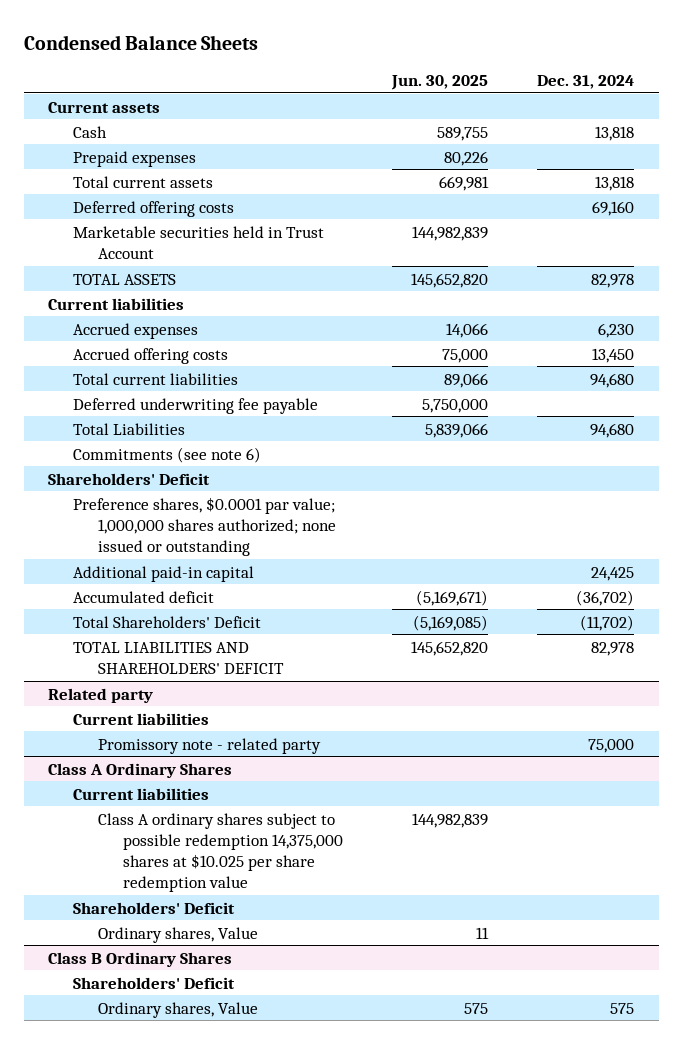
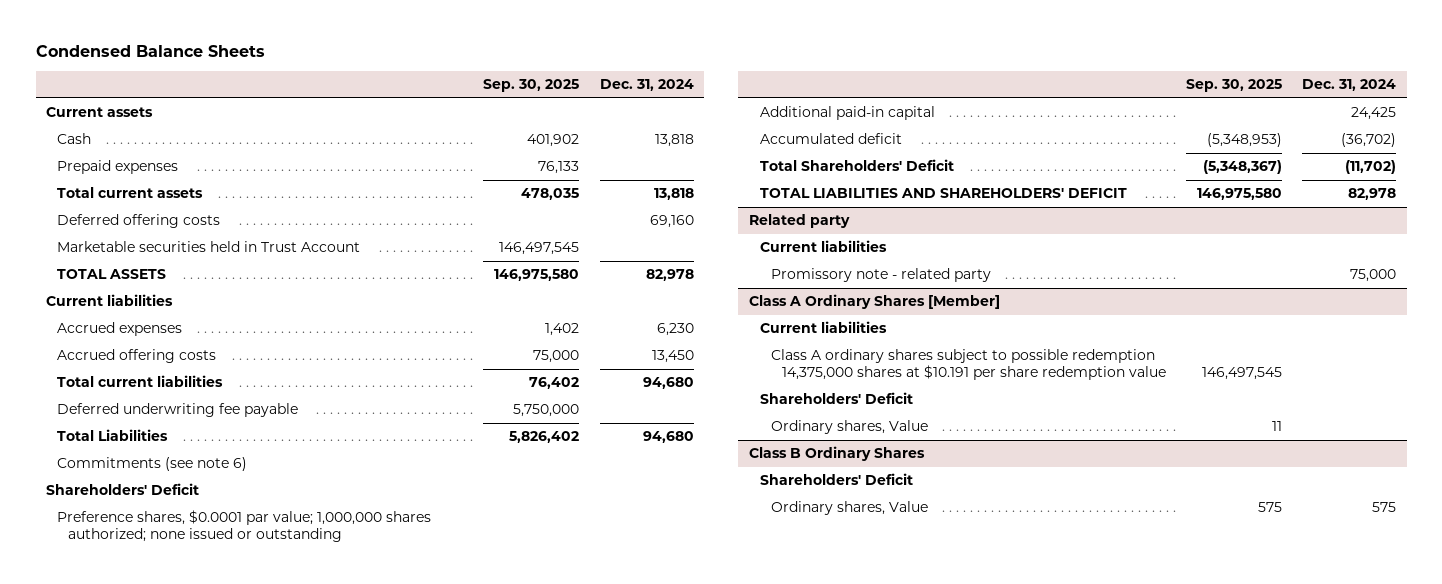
[390,74,488,90] Jun. 30, 2025 -> none
none -> [483,79,580,93] Sep. 30, 2025
[48,762,233,778] Class A Ordinary Shares -> [748,294,1000,310] Class A Ordinary Shares [Member]
[97,812,343,893] Class A ordinary shares subject to possible redemption 14,375,000 shares at $10.025 per share redemption value -> [770,349,1167,381] Class A ordinary shares subject to possible redemption 14,375,000 shares at $10.191 per share redemption value

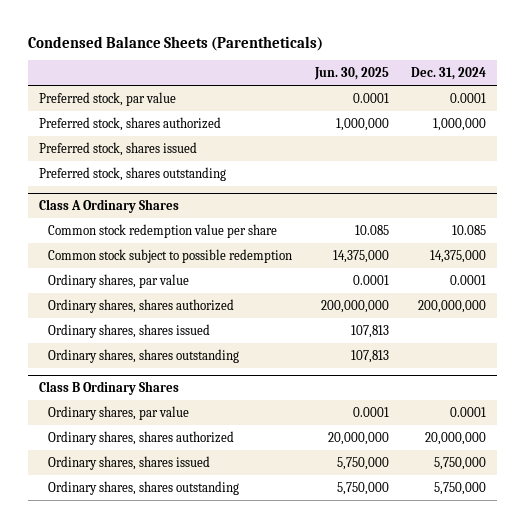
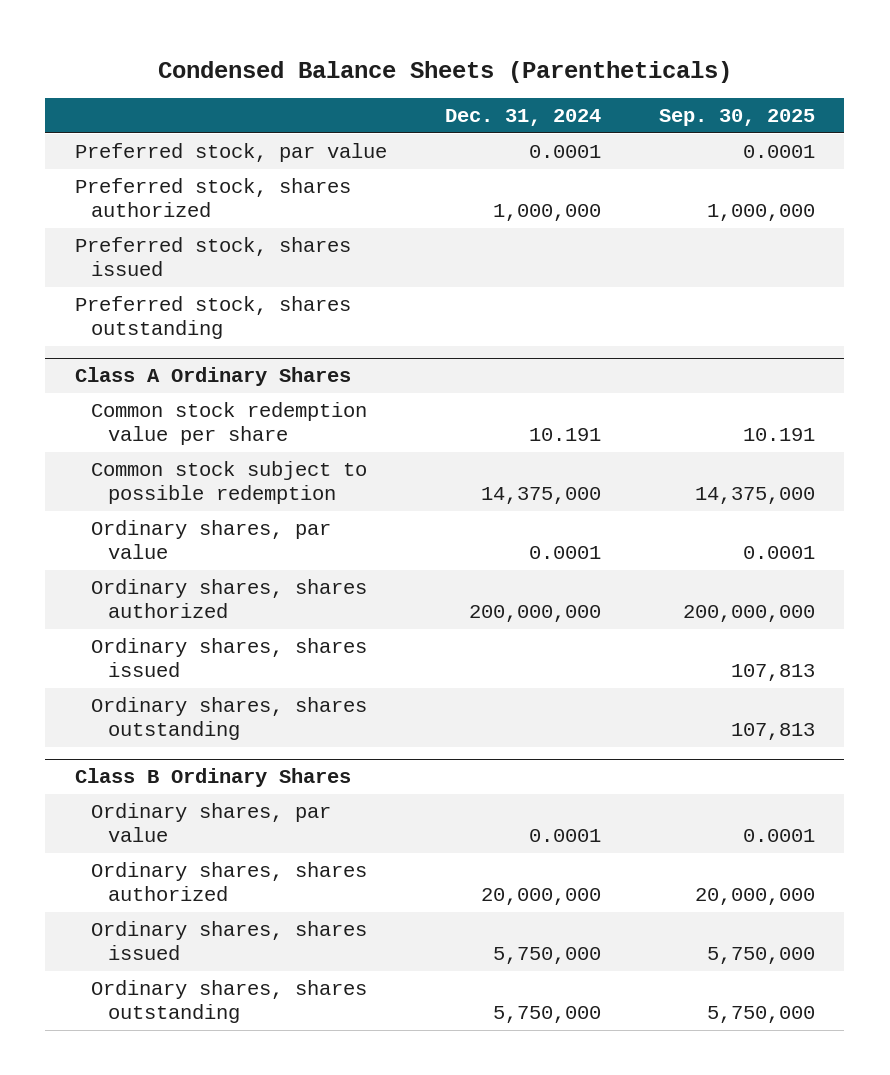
[313,67,389,81] Jun. 30, 2025 -> none
none -> [659,109,816,127] Sep. 30, 2025
[451,224,486,235] 10.085 -> [528,428,601,442] 10.191

